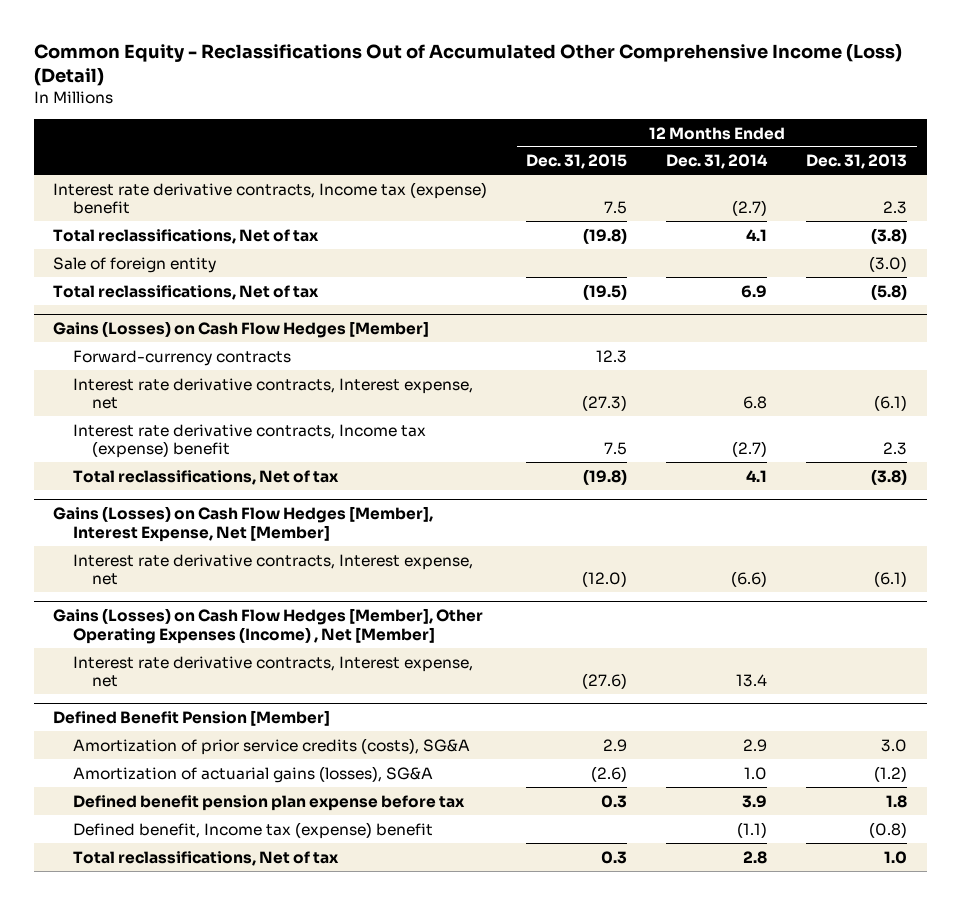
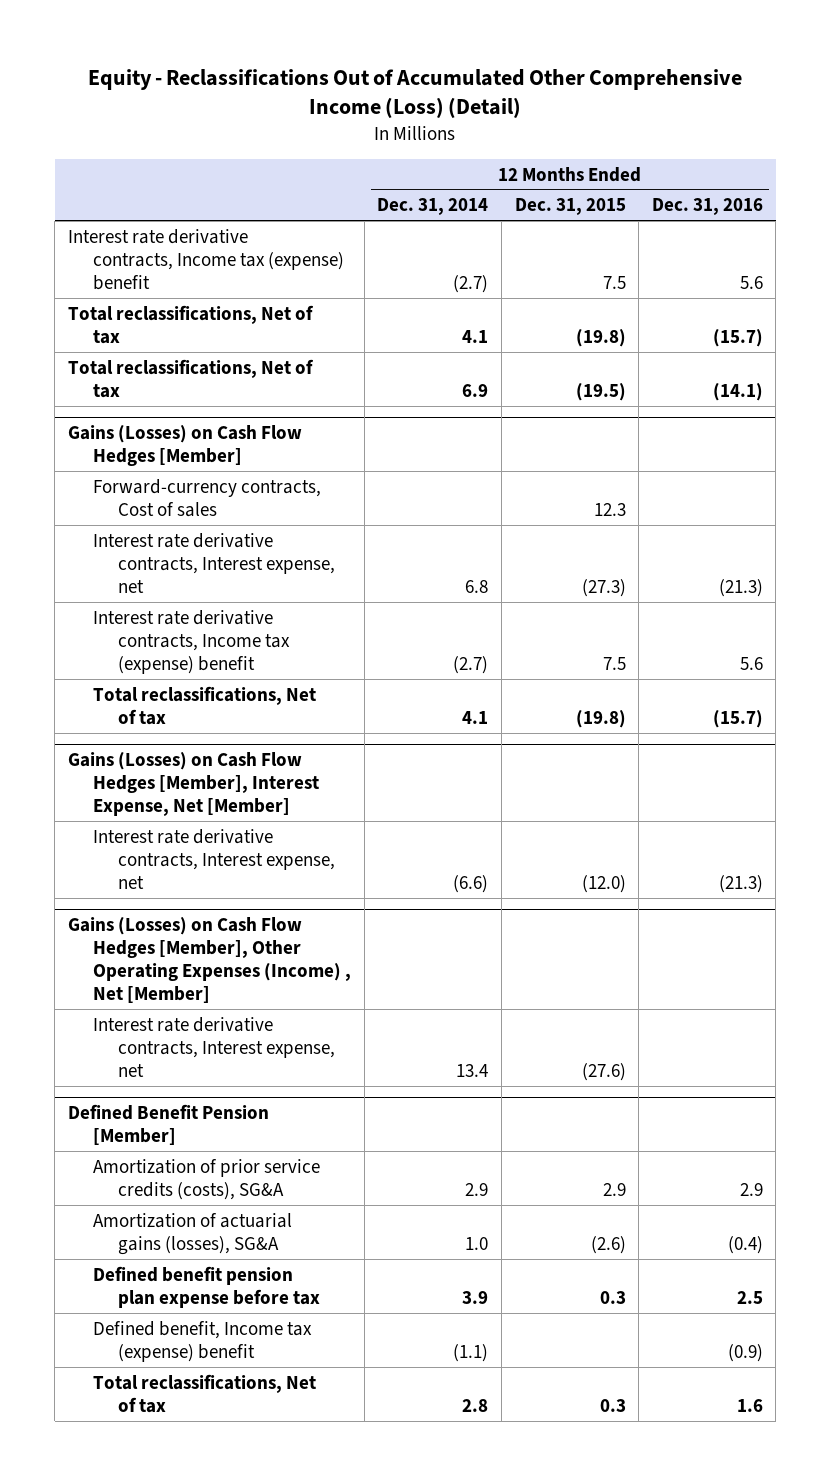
[33,44,902,87] Common Equity - Reclassifications Out of Accumulated Other Comprehensive Income (Loss) (Detail) -> [88,68,743,119] Equity - Reclassifications Out of Accumulated Other Comprehensive Income (Loss) (Detail)
[806,154,908,170] Dec. 31, 2013 -> none
none -> [651,198,763,216] Dec. 31, 2016
[53,256,217,273] Sale of foreign entity -> none
[72,349,291,366] Forward-currency contracts -> [93,478,322,517] Forward-currency contracts, Cost of sales

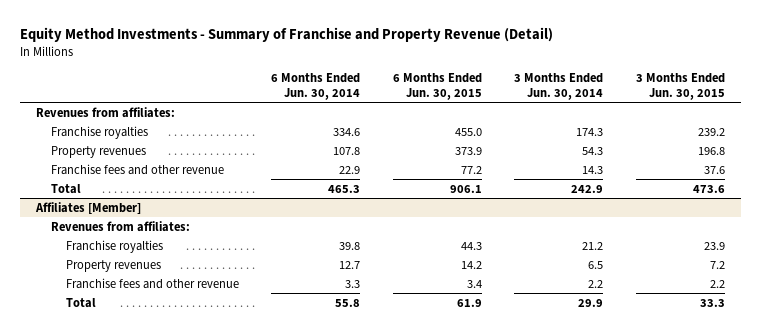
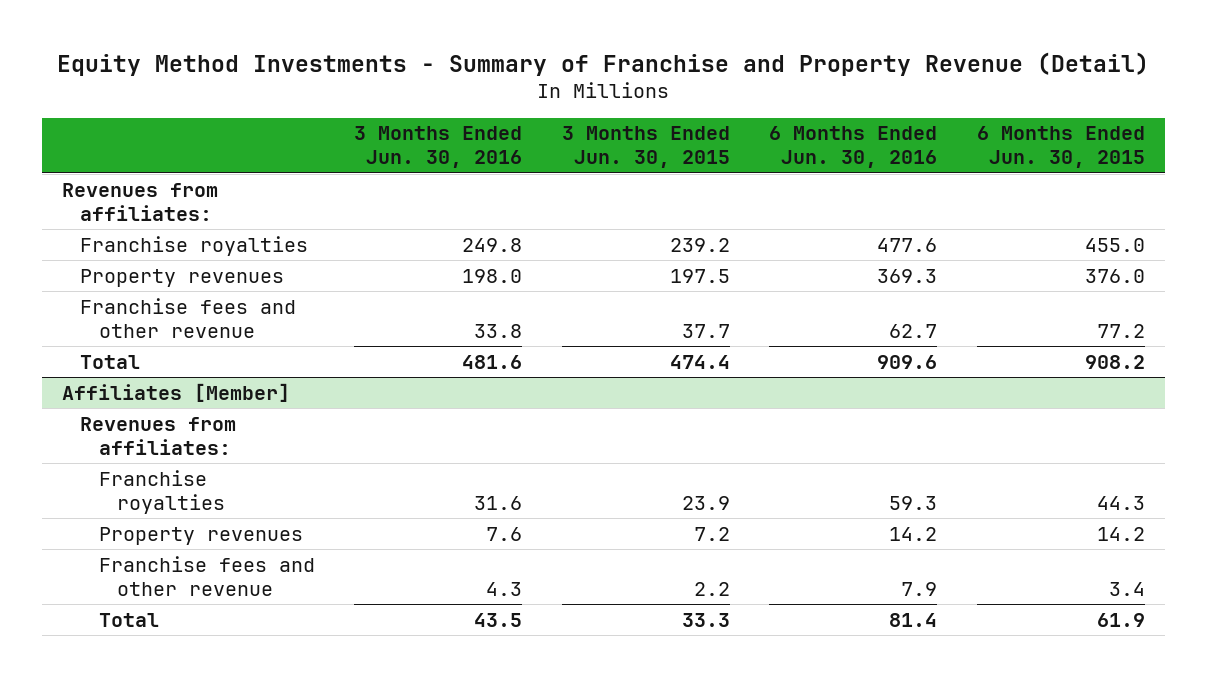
[271,73,361,100] 6 Months Ended Jun. 30, 2014 -> none
[514,73,604,100] 3 Months Ended Jun. 30, 2014 -> none
none -> [354,126,523,169] 3 Months Ended Jun. 30, 2016
none -> [769,126,938,169] 6 Months Ended Jun. 30, 2016
[454,146,482,155] 373.9 -> [1084,268,1145,283] 376.0
[697,146,725,155] 196.8 -> [669,268,730,283] 197.5
[703,165,725,174] 37.6 -> [681,323,730,338] 37.7
[449,184,482,193] 906.1 -> [1084,354,1145,369] 908.2
[692,184,725,193] 473.6 -> [669,354,730,369] 474.4

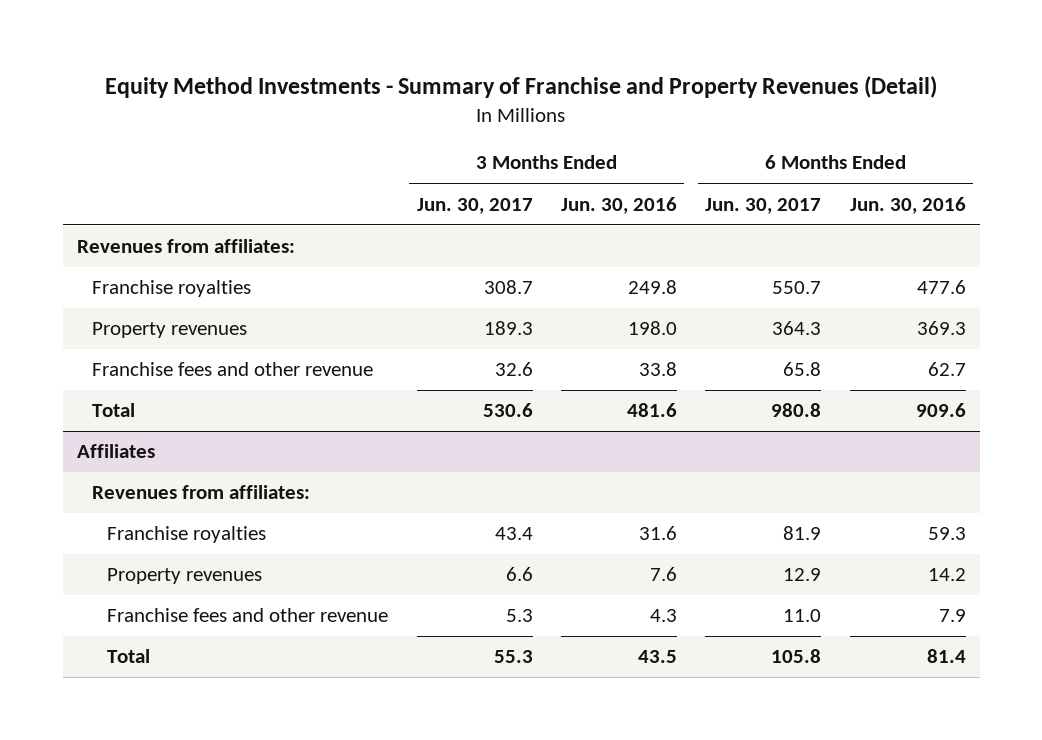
[57,52,1150,77] Equity Method Investments - Summary of Franchise and Property Revenue (Detail) -> [105,76,938,99] Equity Method Investments - Summary of Franchise and Property Revenues (Detail)
[561,126,730,169] 3 Months Ended Jun. 30, 2015 -> none
[976,126,1145,169] 6 Months Ended Jun. 30, 2015 -> none
none -> [416,197,533,214] Jun. 30, 2017
none -> [705,197,822,214] Jun. 30, 2017
[61,382,290,402] Affiliates [Member] -> [76,444,155,459] Affiliates

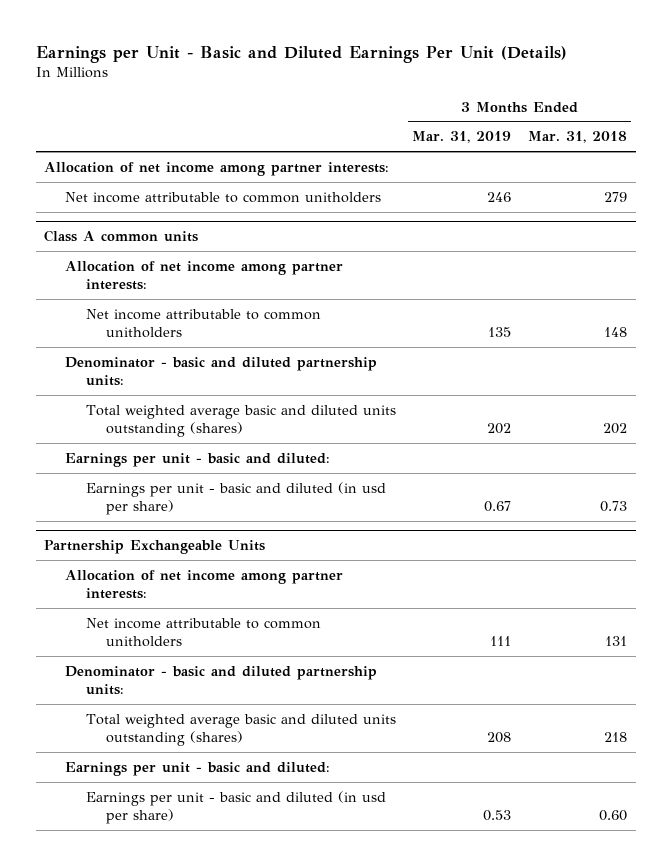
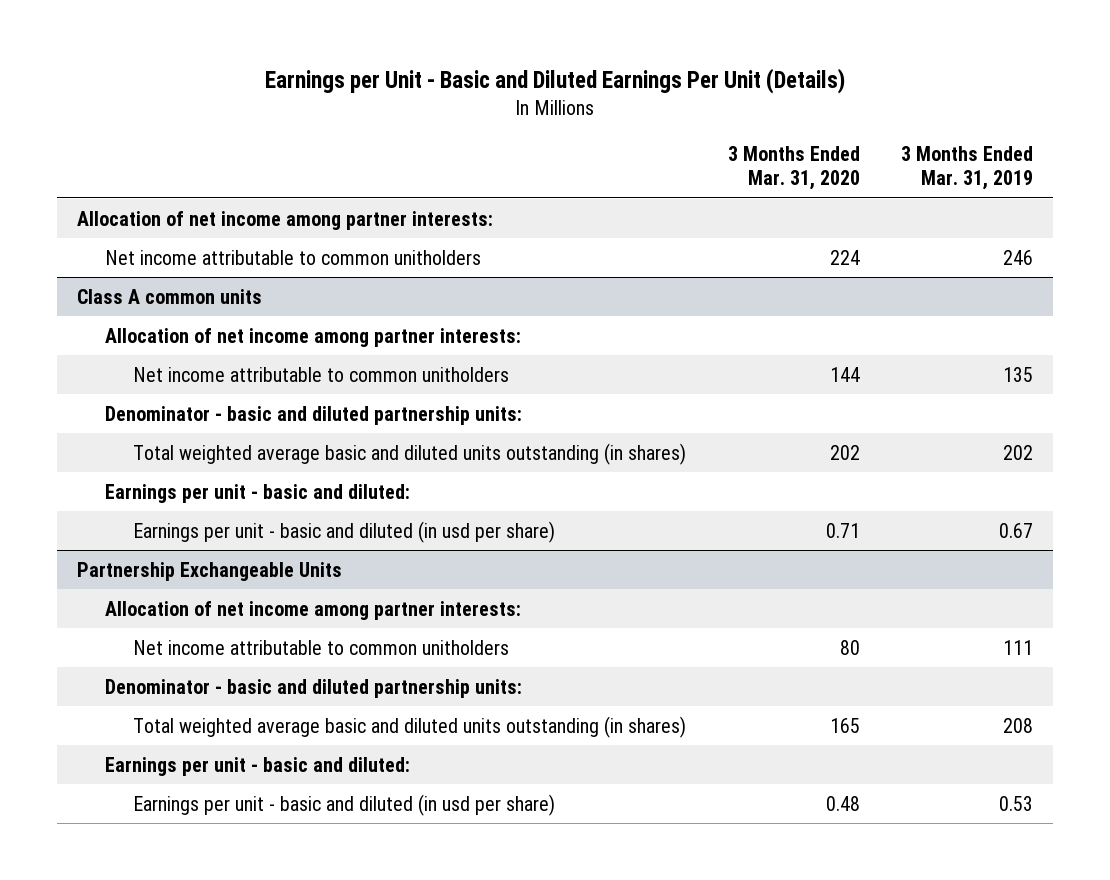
[528,131,628,144] Mar. 31, 2018 -> none
none -> [727,146,860,191] 3 Months Ended Mar. 31, 2020
[85,404,396,438] Total weighted average basic and diluted units outstanding (shares) -> [133,442,687,465] Total weighted average basic and diluted units outstanding (in shares)
[85,713,396,747] Total weighted average basic and diluted units outstanding (shares) -> [133,715,687,738] Total weighted average basic and diluted units outstanding (in shares)

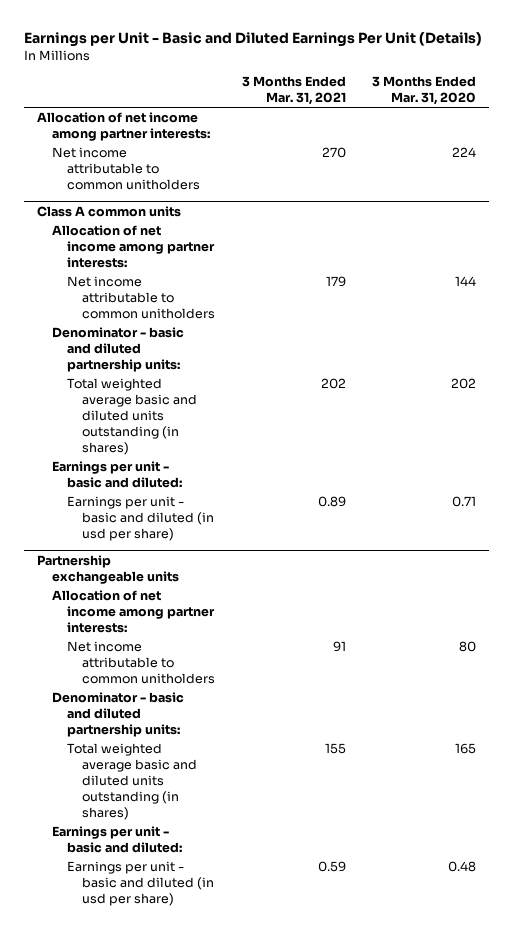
[900,146,1033,191] 3 Months Ended Mar. 31, 2019 -> none
none -> [241,76,346,106] 3 Months Ended Mar. 31, 2021
[77,561,343,581] Partnership Exchangeable Units -> [37,554,180,584] Partnership exchangeable units

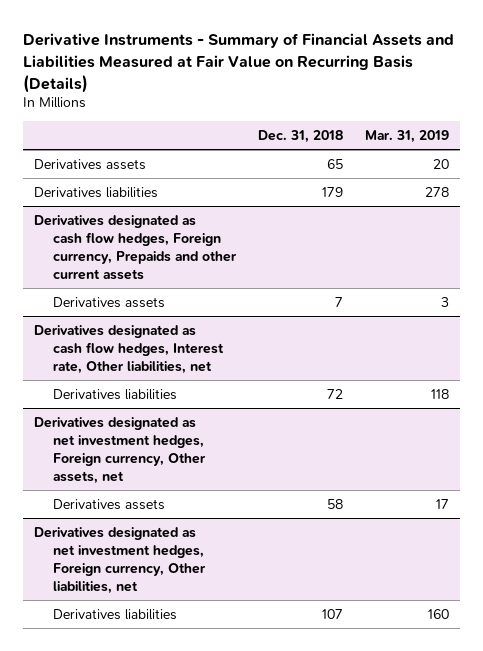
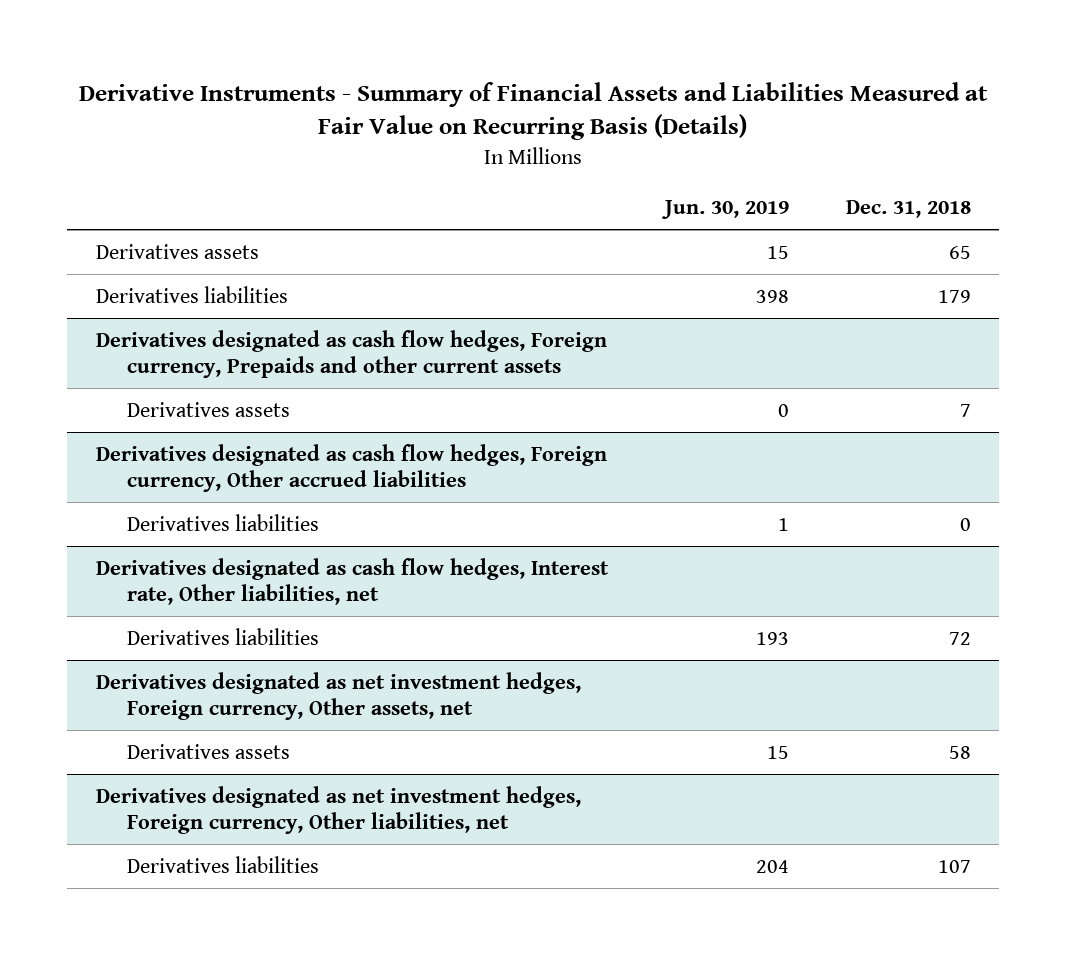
[364,130,449,144] Mar. 31, 2019 -> none
none -> [660,199,789,219] Jun. 30, 2019
none -> [95,443,607,493] Derivatives designated as cash flow hedges, Foreign currency, Other accrued liabilities
none -> [127,513,320,531] Derivatives liabilities

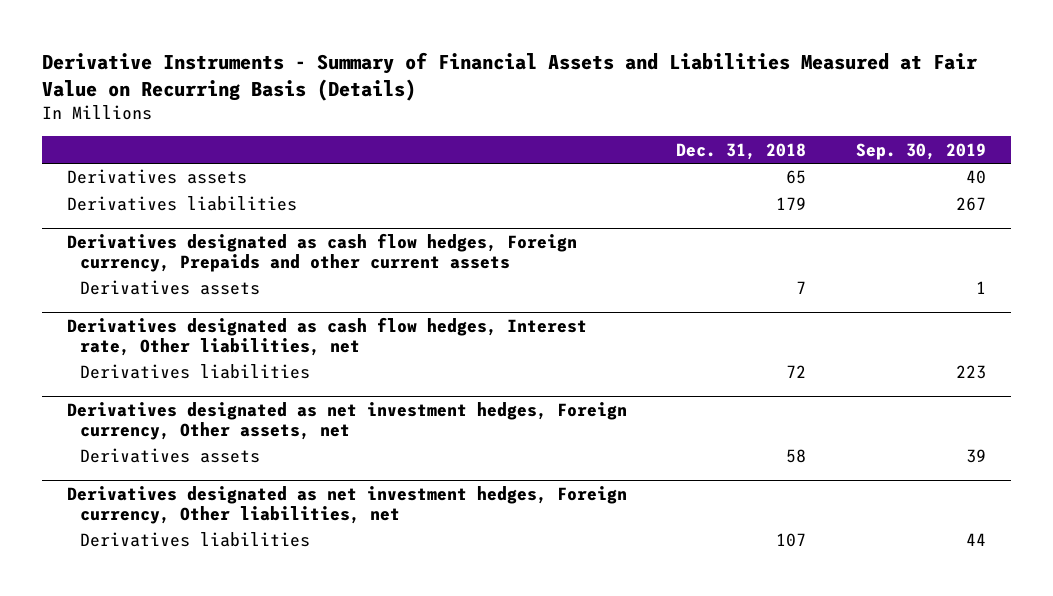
[660,199,789,219] Jun. 30, 2019 -> none
none -> [855,142,986,160] Sep. 30, 2019
[95,443,607,493] Derivatives designated as cash flow hedges, Foreign currency, Other accrued liabilities -> none
[127,513,320,531] Derivatives liabilities -> none

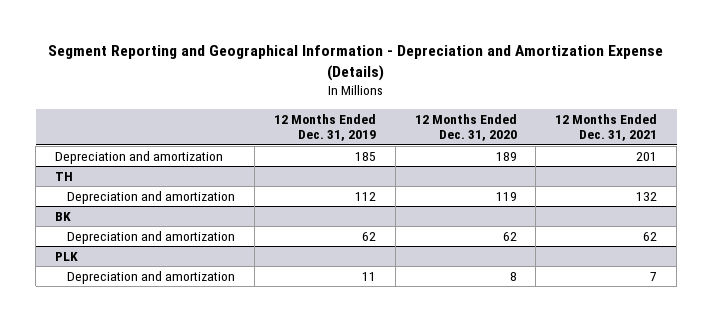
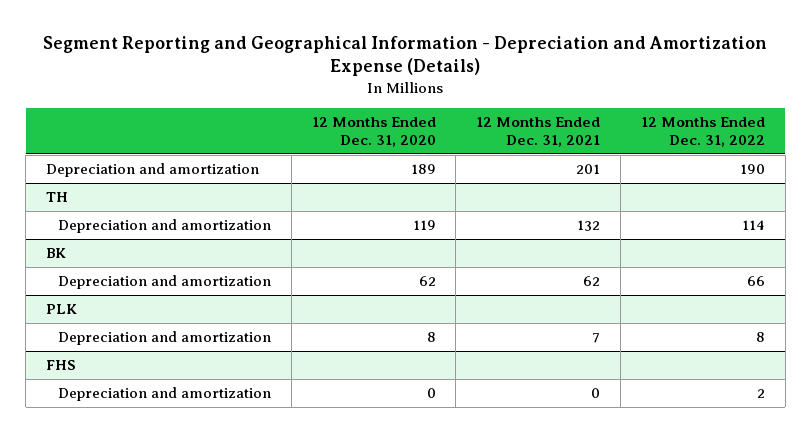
[273,113,376,142] 12 Months Ended Dec. 31, 2019 -> none
none -> [640,117,765,148] 12 Months Ended Dec. 31, 2022
none -> [45,360,76,371] FHS
none -> [57,387,271,402] Depreciation and amortization

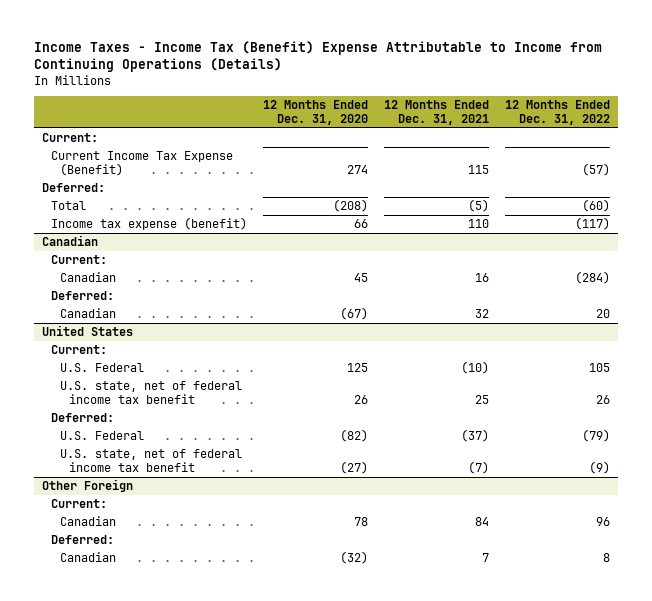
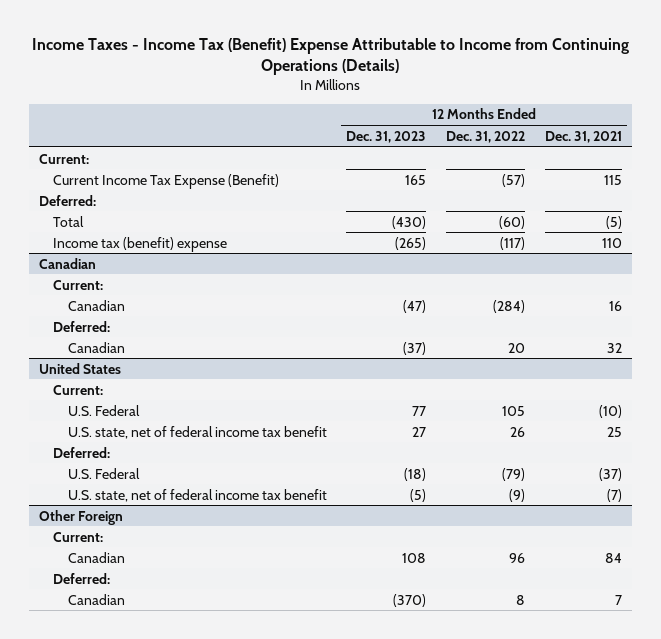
[263,99,369,126] 12 Months Ended Dec. 31, 2020 -> none
none -> [346,130,427,143] Dec. 31, 2023
[51,216,248,230] Income tax expense (benefit) -> [53,236,228,252] Income tax (benefit) expense

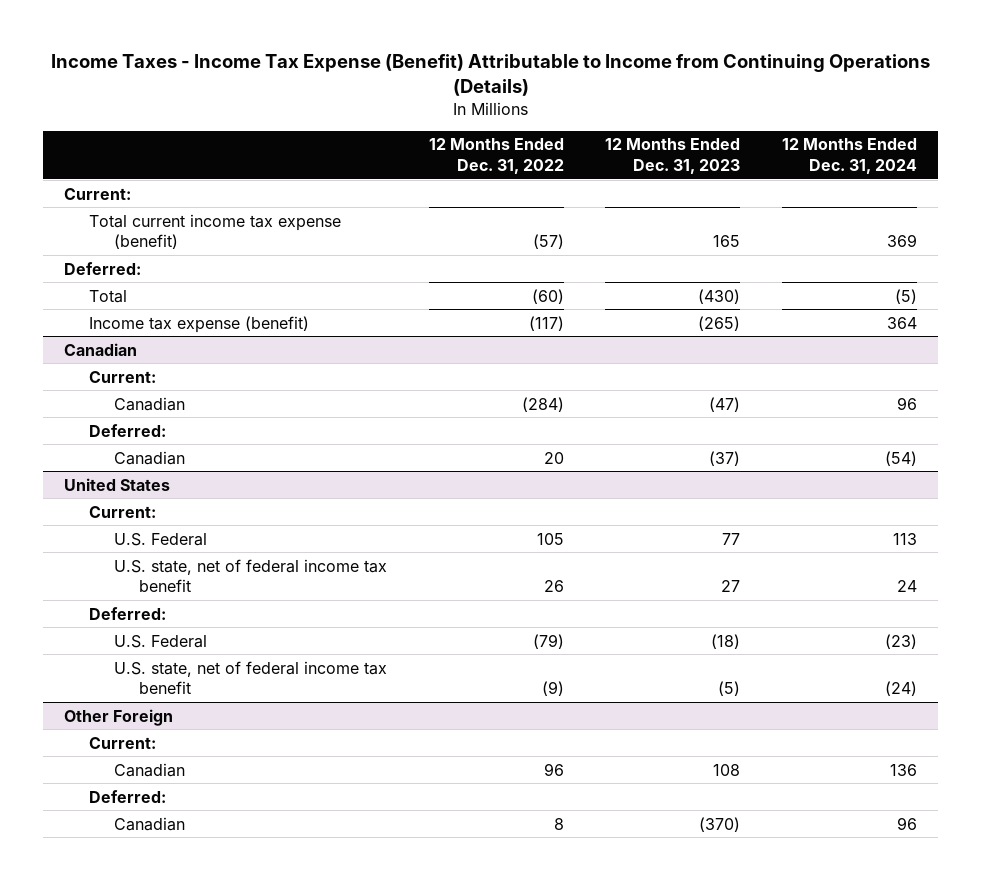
[32,38,630,76] Income Taxes - Income Tax (Benefit) Expense Attributable to Income from Continuing Operations (Details) -> [50,54,930,97] Income Taxes - Income Tax Expense (Benefit) Attributable to Income from Continuing Operations (Details)
[545,130,623,143] Dec. 31, 2021 -> none
none -> [781,138,917,174] 12 Months Ended Dec. 31, 2024
[53,173,280,189] Current Income Tax Expense (Benefit) -> [89,213,342,250] Total current income tax expense (benefit)
[53,236,228,252] Income tax (benefit) expense -> [89,315,310,333] Income tax expense (benefit)

